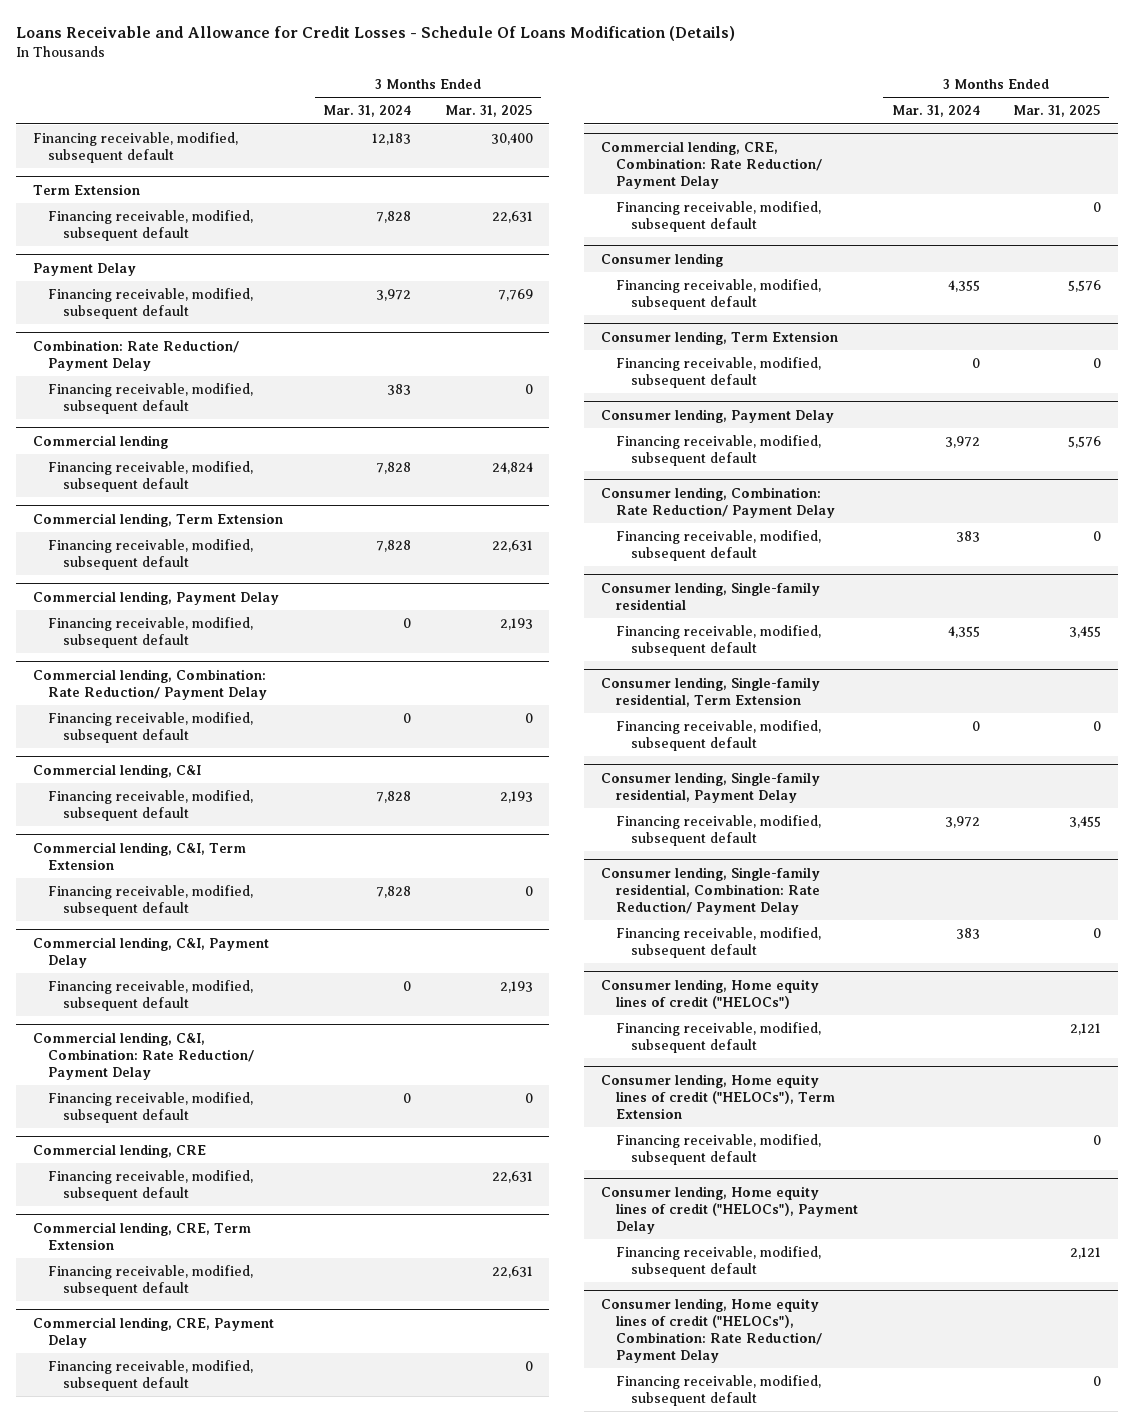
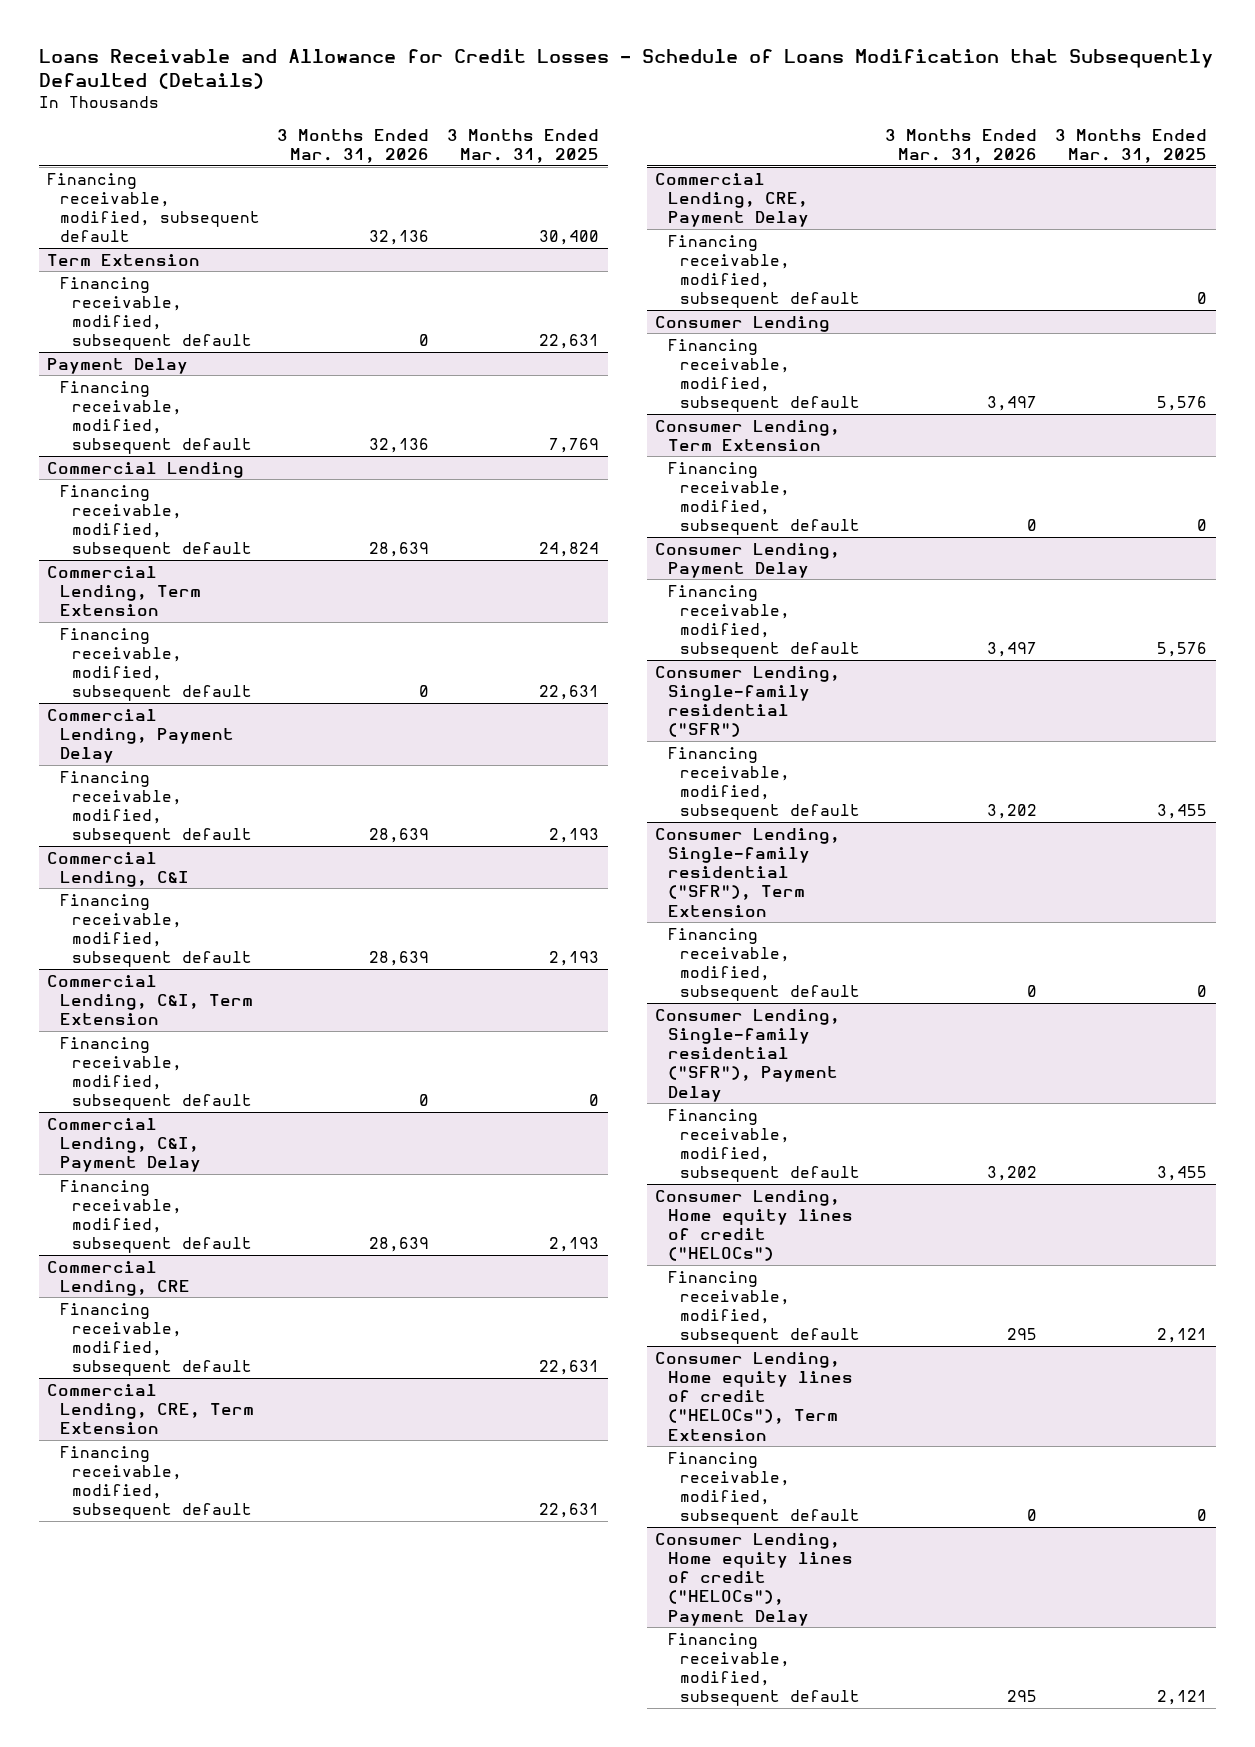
[16,25,736,41] Loans Receivable and Allowance for Credit Losses - Schedule Of Loans Modification (Details) -> [38,48,1213,89] Loans Receivable and Allowance for Credit Losses - Schedule of Loans Modification that Subsequently Defaulted (Details)
[323,105,412,118] Mar. 31, 2024 -> none
none -> [277,128,430,163] 3 Months Ended Mar. 31, 2026
[32,339,239,371] Combination: Rate Reduction/ Payment Delay -> none
[48,383,254,415] Financing receivable, modified, subsequent default -> none
[32,434,168,449] Commercial lending -> [47,461,245,478] Commercial Lending
[32,512,283,527] Commercial lending, Term Extension -> [47,565,201,617] Commercial Lending, Term Extension
[32,590,279,605] Commercial lending, Payment Delay -> [47,708,234,764] Commercial Lending, Payment Delay
[32,668,268,700] Commercial lending, Combination: Rate Reduction/ Payment Delay -> none
[48,712,254,744] Financing receivable, modified, subsequent default -> none
[32,763,201,778] Commercial lending, C&I -> [47,851,189,887] Commercial Lending, C&I
[32,841,246,870] Commercial lending, C&I, Term Extension -> [47,974,253,1026] Commercial Lending, C&I, Term Extension
[32,936,269,968] Commercial lending, C&I, Payment Delay -> [47,1117,201,1173] Commercial Lending, C&I, Payment Delay
[32,1031,255,1080] Commercial lending, C&I, Combination: Rate Reduction/ Payment Delay -> none
[48,1092,254,1124] Financing receivable, modified, subsequent default -> none
[32,1143,206,1158] Commercial lending, CRE -> [47,1260,190,1296] Commercial Lending, CRE
[32,1221,251,1250] Commercial lending, CRE, Term Extension -> [47,1383,254,1435] Commercial Lending, CRE, Term Extension
[48,1360,254,1392] Financing receivable, modified, subsequent default -> none
[601,140,823,189] Commercial lending, CRE, Combination: Rate Reduction/ Payment Delay -> none
[32,1316,274,1348] Commercial lending, CRE, Payment Delay -> [655,172,809,228] Commercial Lending, CRE, Payment Delay
[601,252,724,267] Consumer lending -> [655,315,831,332] Consumer Lending
[601,330,839,345] Consumer lending, Term Extension -> [655,419,841,451] Consumer Lending, Term Extension
[601,408,835,423] Consumer lending, Payment Delay -> [655,542,841,578] Consumer Lending, Payment Delay
[601,486,836,518] Consumer lending, Combination: Rate Reduction/ Payment Delay -> none
[616,530,822,562] Financing receivable, modified, subsequent default -> none
[601,581,821,610] Consumer lending, Single-family residential -> [655,665,841,738] Consumer Lending, Single-family residential ("SFR")
[601,676,821,707] Consumer lending, Single-family residential, Term Extension -> [655,827,841,917] Consumer Lending, Single-family residential ("SFR"), Term Extension
[601,771,821,803] Consumer lending, Single-family residential, Payment Delay -> [655,1008,841,1102] Consumer Lending, Single-family residential ("SFR"), Payment Delay
[601,866,821,915] Consumer lending, Single-family residential, Combination: Rate Reduction/ Payment Delay -> none
[616,927,822,959] Financing receivable, modified, subsequent default -> none
[601,978,820,1009] Consumer lending, Home equity lines of credit ("HELOCs") -> [655,1189,853,1262] Consumer Lending, Home equity lines of credit ("HELOCs")
[601,1073,836,1119] Consumer lending, Home equity lines of credit ("HELOCs"), Term Extension -> [655,1351,853,1441] Consumer Lending, Home equity lines of credit ("HELOCs"), Term Extension
[601,1185,859,1234] Consumer lending, Home equity lines of credit ("HELOCs"), Payment Delay -> [655,1532,853,1626] Consumer Lending, Home equity lines of credit ("HELOCs"), Payment Delay
[601,1297,823,1363] Consumer lending, Home equity lines of credit ("HELOCs"), Combination: Rate Reduction/ Payment Delay -> none
[616,1375,822,1407] Financing receivable, modified, subsequent default -> none

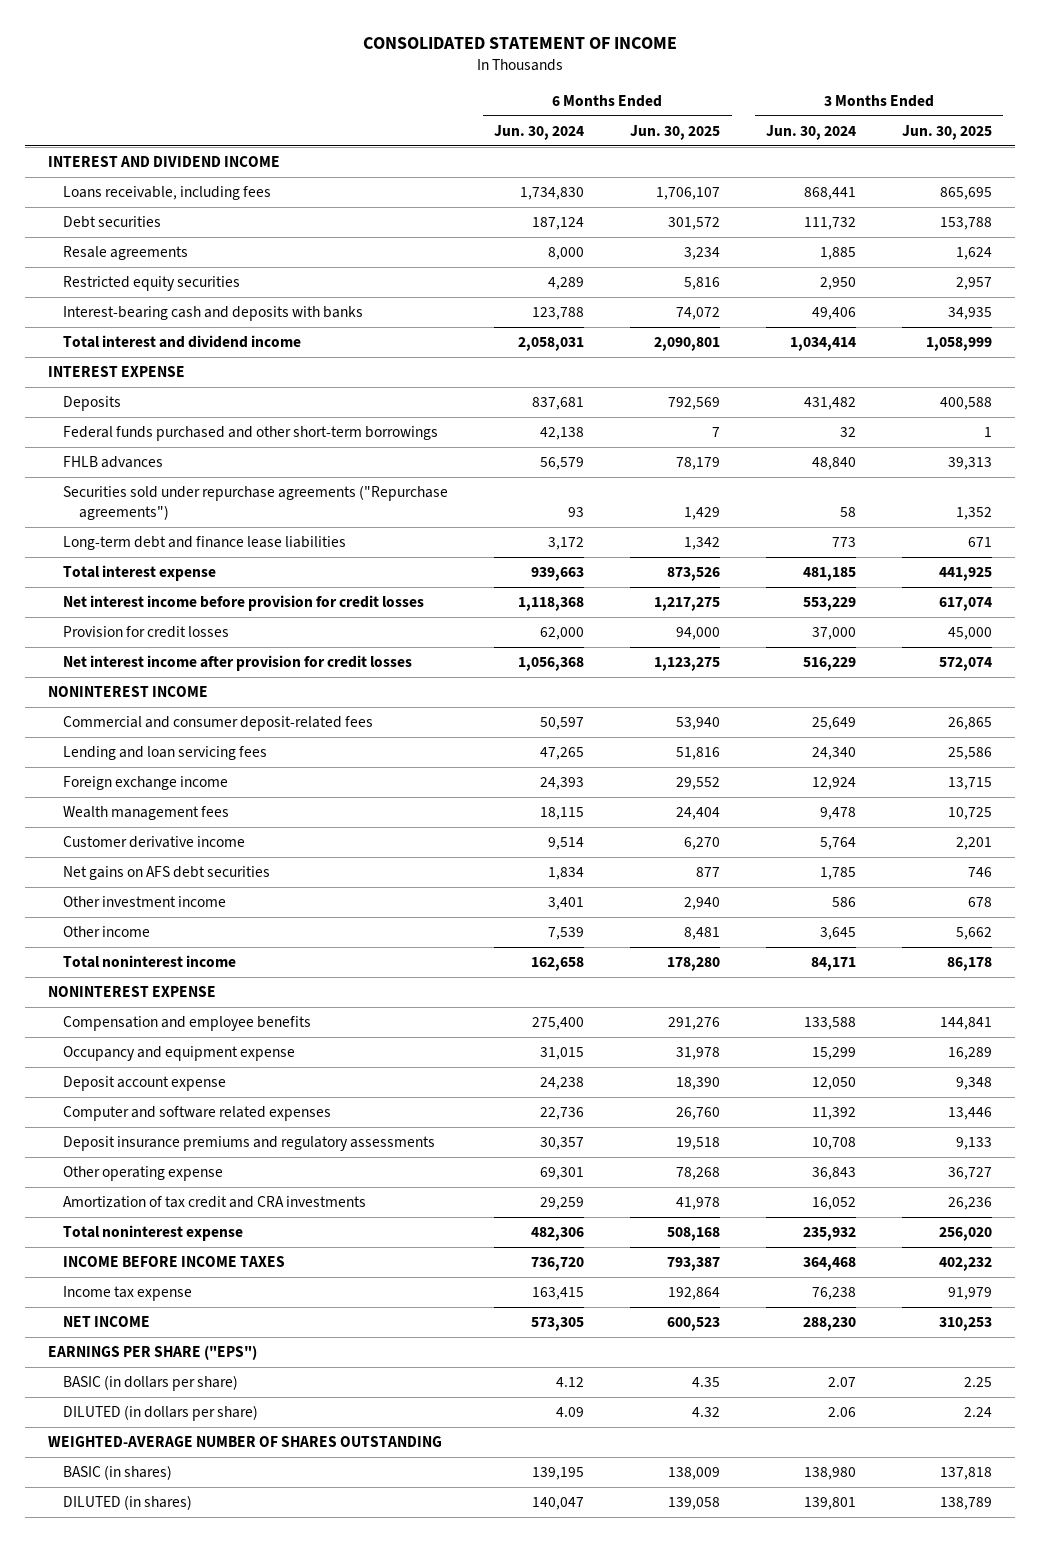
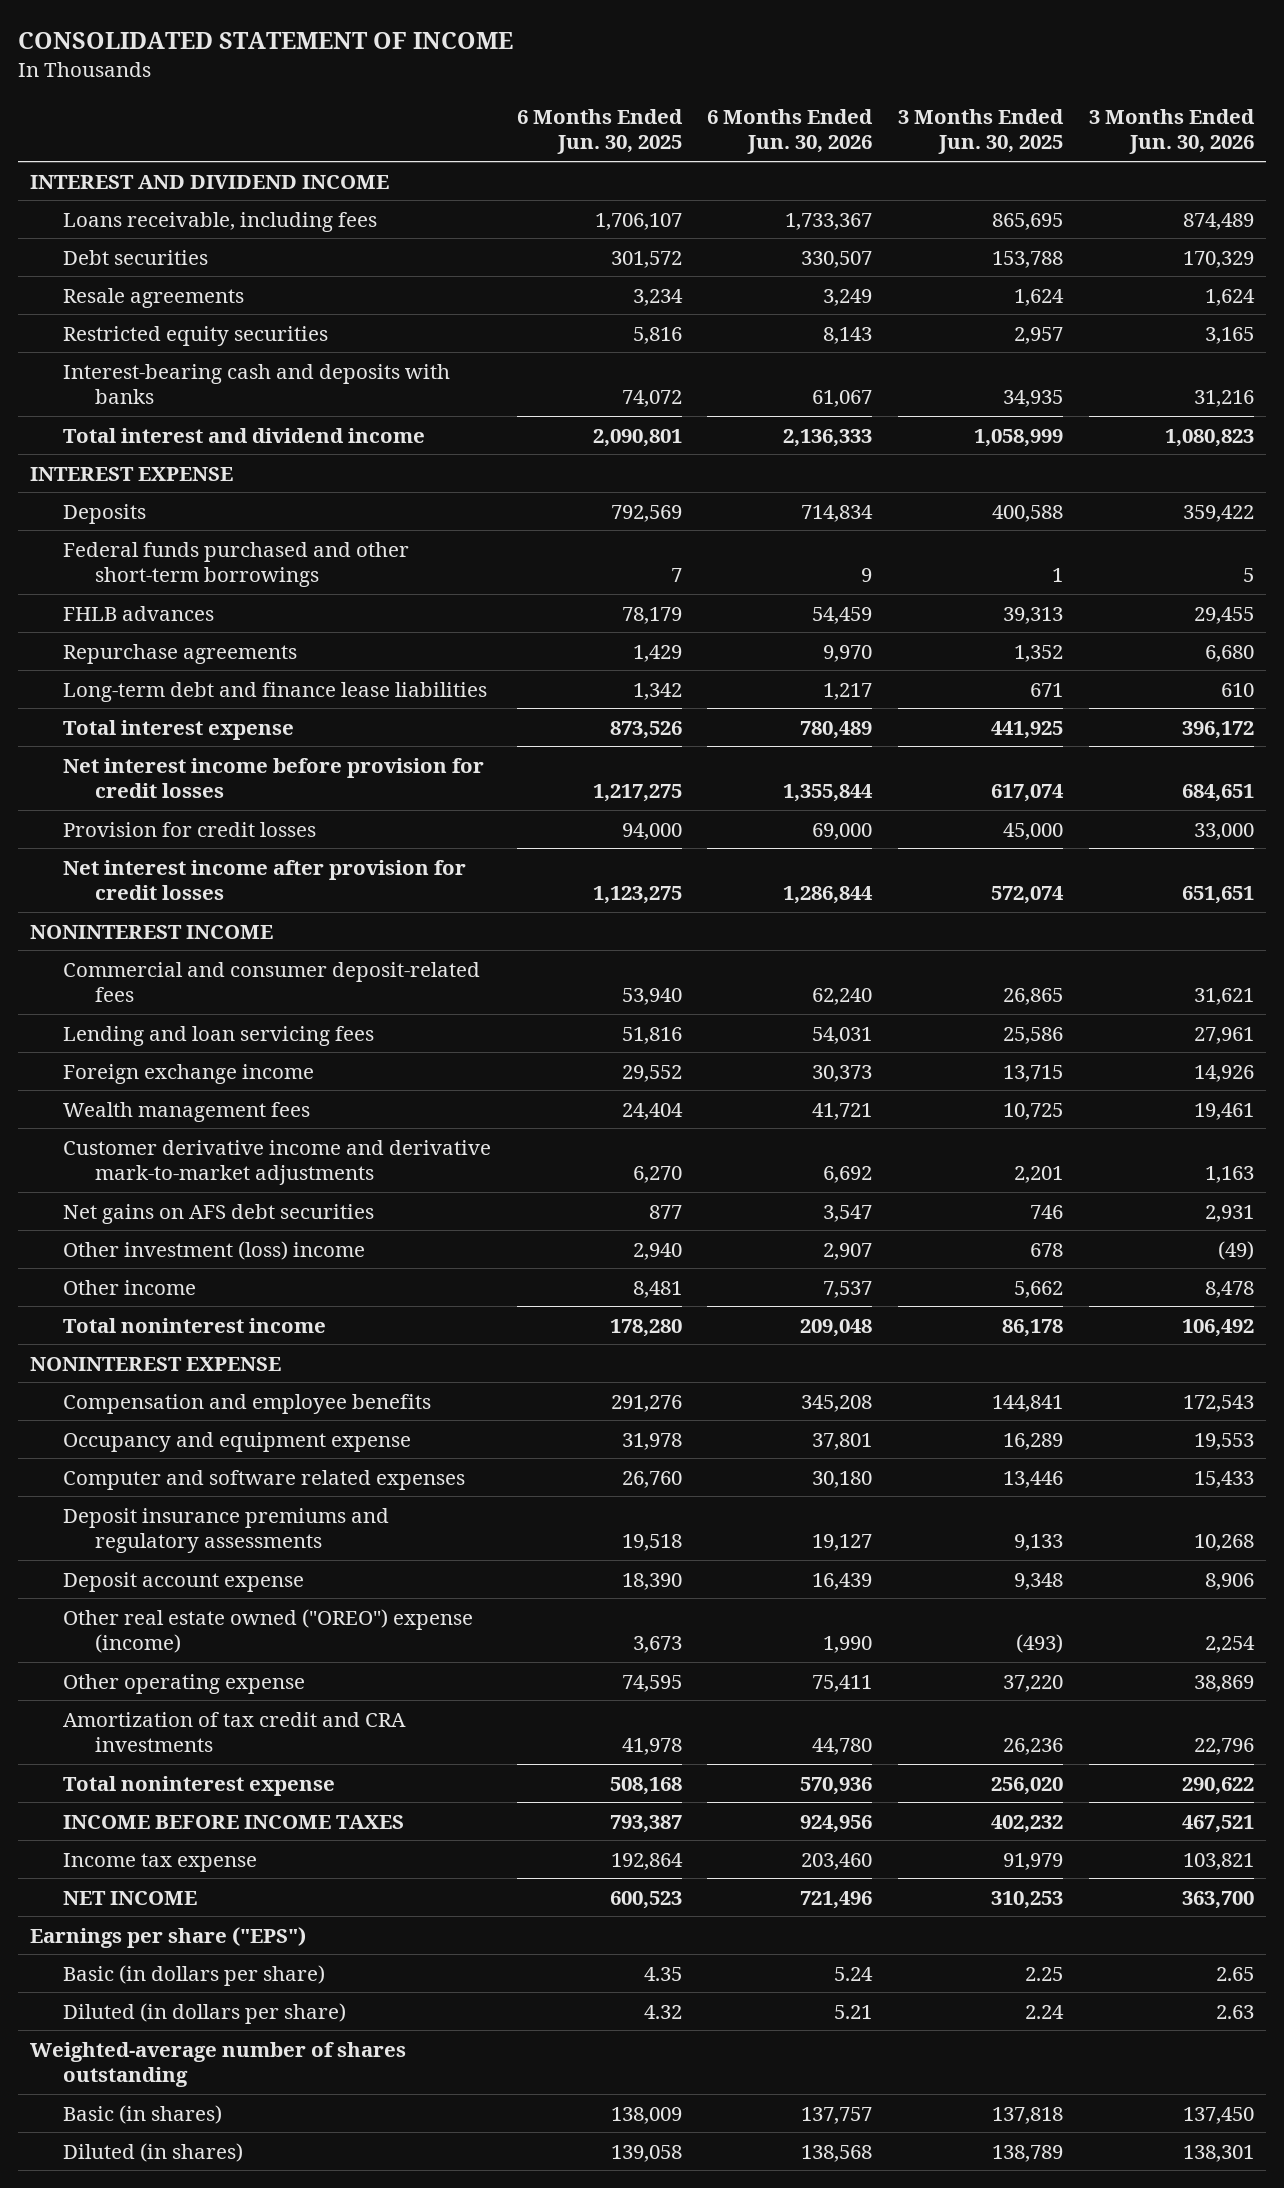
[494,124,585,140] Jun. 30, 2024 -> none
[766,124,857,140] Jun. 30, 2024 -> none
none -> [707,109,874,155] 6 Months Ended Jun. 30, 2026
none -> [1088,109,1255,155] 3 Months Ended Jun. 30, 2026
[63,485,449,520] Securities sold under repurchase agreements ("Repurchase agreements") -> [62,643,297,664] Repurchase agreements
[63,836,246,849] Customer derivative income -> [62,1139,491,1185] Customer derivative income and derivative mark-to-market adjustments
[63,896,227,908] Other investment income -> [62,1240,365,1260] Other investment (loss) income
[63,1076,227,1092] Deposit account expense -> [62,1571,304,1592] Deposit account expense
none -> [62,1608,473,1653] Other real estate owned ("OREO") expense (income)
[676,1167,721,1181] 78,268 -> [621,1674,682,1692] 74,595
[947,1167,992,1181] 36,727 -> [1002,1674,1063,1692] 37,220
[47,1345,257,1361] EARNINGS PER SHARE ("EPS") -> [30,1926,307,1948] Earnings per share ("EPS")
[63,1375,239,1392] BASIC (in dollars per share) -> [62,1964,325,1986] Basic (in dollars per share)
[63,1405,259,1422] DILUTED (in dollars per share) -> [62,2002,346,2024] Diluted (in dollars per share)
[47,1436,442,1448] WEIGHTED-AVERAGE NUMBER OF SHARES OUTSTANDING -> [30,2041,407,2087] Weighted-average number of shares outstanding
[63,1465,173,1481] BASIC (in shares) -> [62,2104,222,2124] Basic (in shares)
[63,1495,193,1511] DILUTED (in shares) -> [62,2142,243,2162] Diluted (in shares)

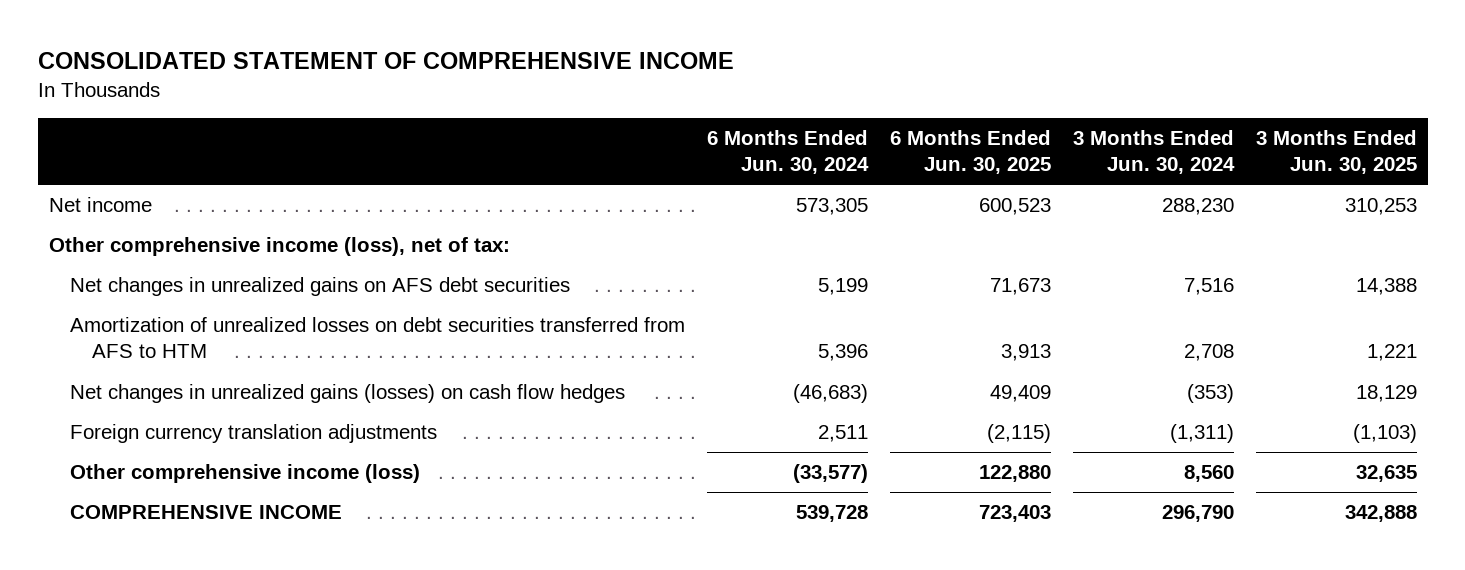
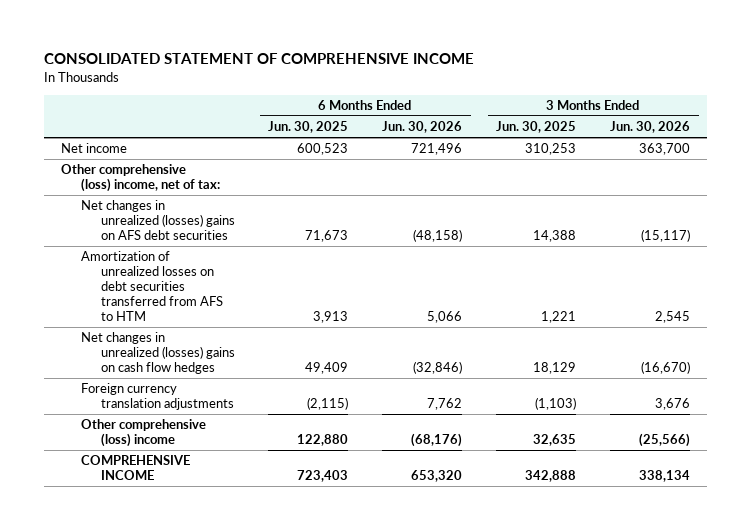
[707,130,870,175] 6 Months Ended Jun. 30, 2024 -> none
[1072,130,1235,175] 3 Months Ended Jun. 30, 2024 -> none
none -> [382,121,463,134] Jun. 30, 2026
none -> [610,121,691,134] Jun. 30, 2026
[48,237,510,257] Other comprehensive income (loss), net of tax: -> [60,164,220,193] Other comprehensive (loss) income, net of tax:
[70,277,571,297] Net changes in unrealized gains on AFS debt securities -> [80,200,235,241] Net changes in unrealized (losses) gains on AFS debt securities
[70,384,626,404] Net changes in unrealized gains (losses) on cash flow hedges -> [80,332,235,375] Net changes in unrealized (losses) gains on cash flow hedges
[70,464,421,484] Other comprehensive income (loss) -> [80,419,206,448] Other comprehensive (loss) income

